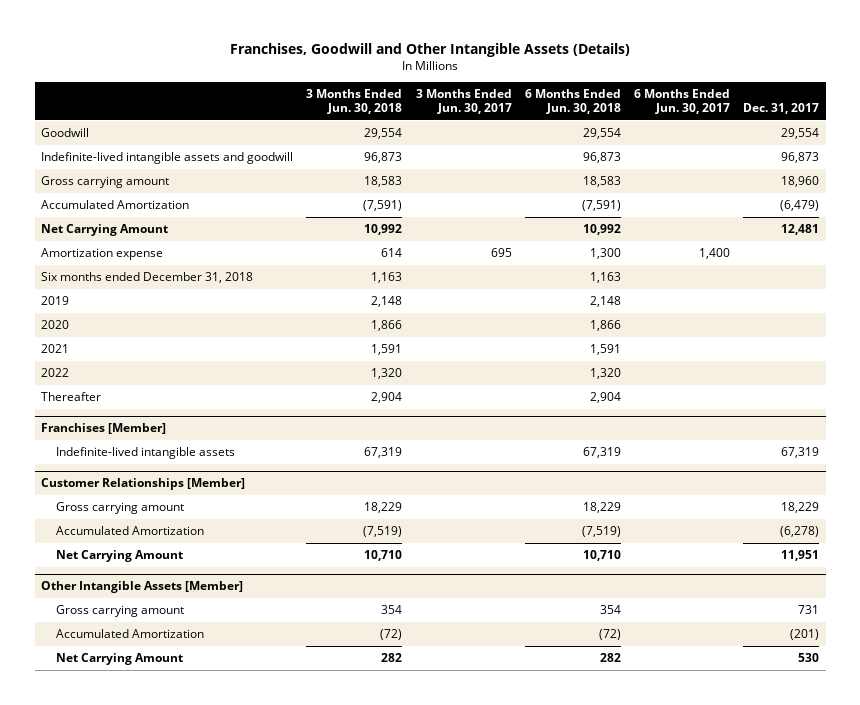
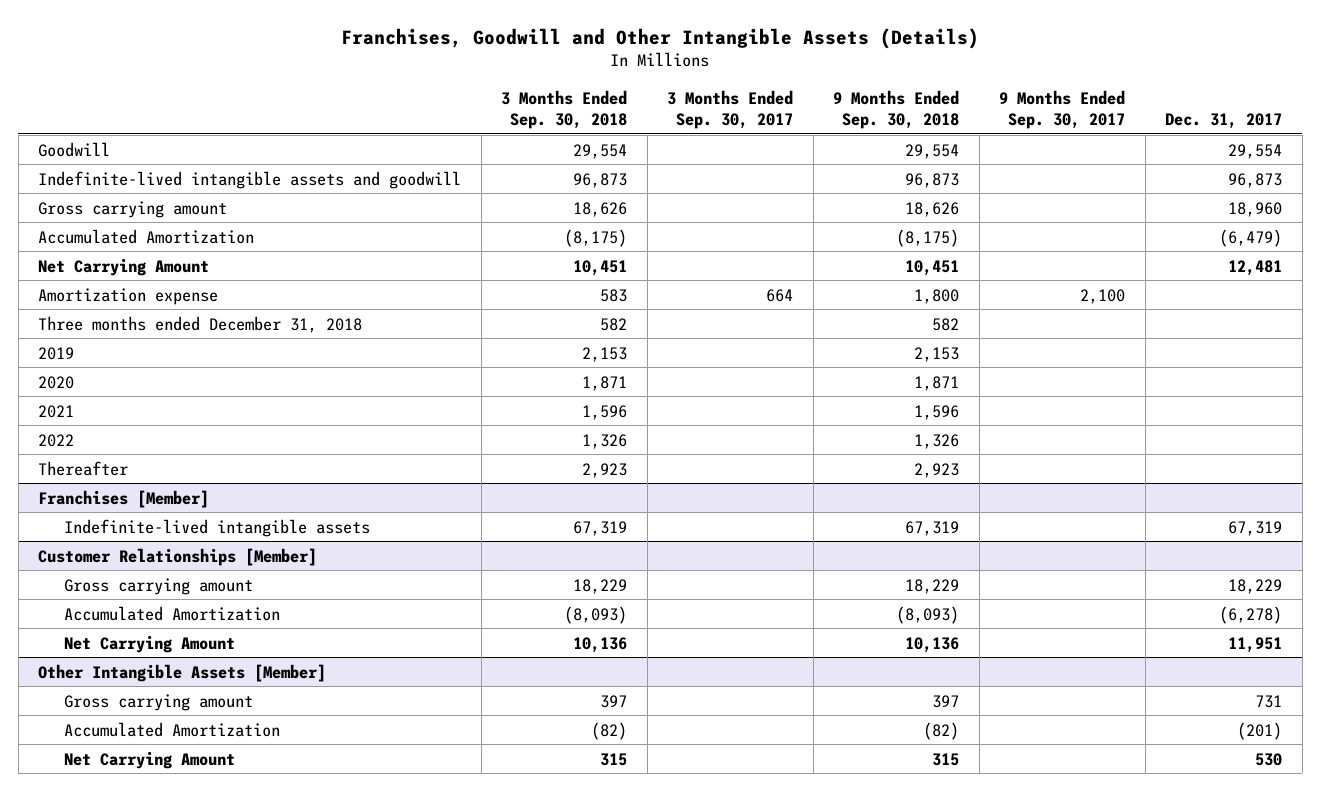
[306,89,403,115] 3 Months Ended Jun. 30, 2018 -> none
[415,89,512,115] 3 Months Ended Jun. 30, 2017 -> none
[524,89,621,115] 6 Months Ended Jun. 30, 2018 -> none
[633,89,730,115] 6 Months Ended Jun. 30, 2017 -> none
none -> [501,89,628,129] 3 Months Ended Sep. 30, 2018
none -> [667,89,794,129] 3 Months Ended Sep. 30, 2017
none -> [833,89,960,129] 9 Months Ended Sep. 30, 2018
none -> [999,89,1126,129] 9 Months Ended Sep. 30, 2017
[41,272,254,284] Six months ended December 31, 2018 -> [38,315,363,333] Three months ended December 31, 2018

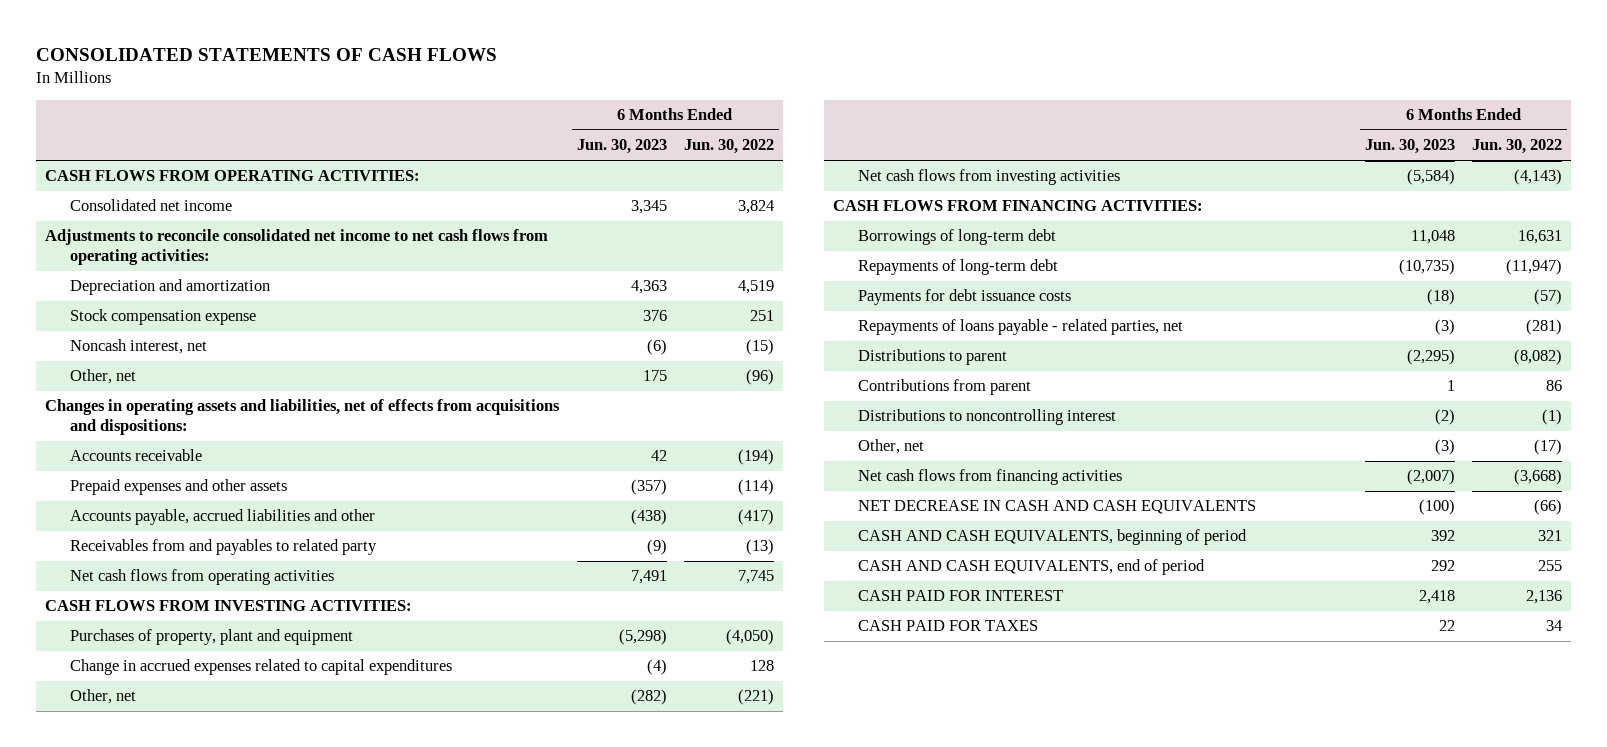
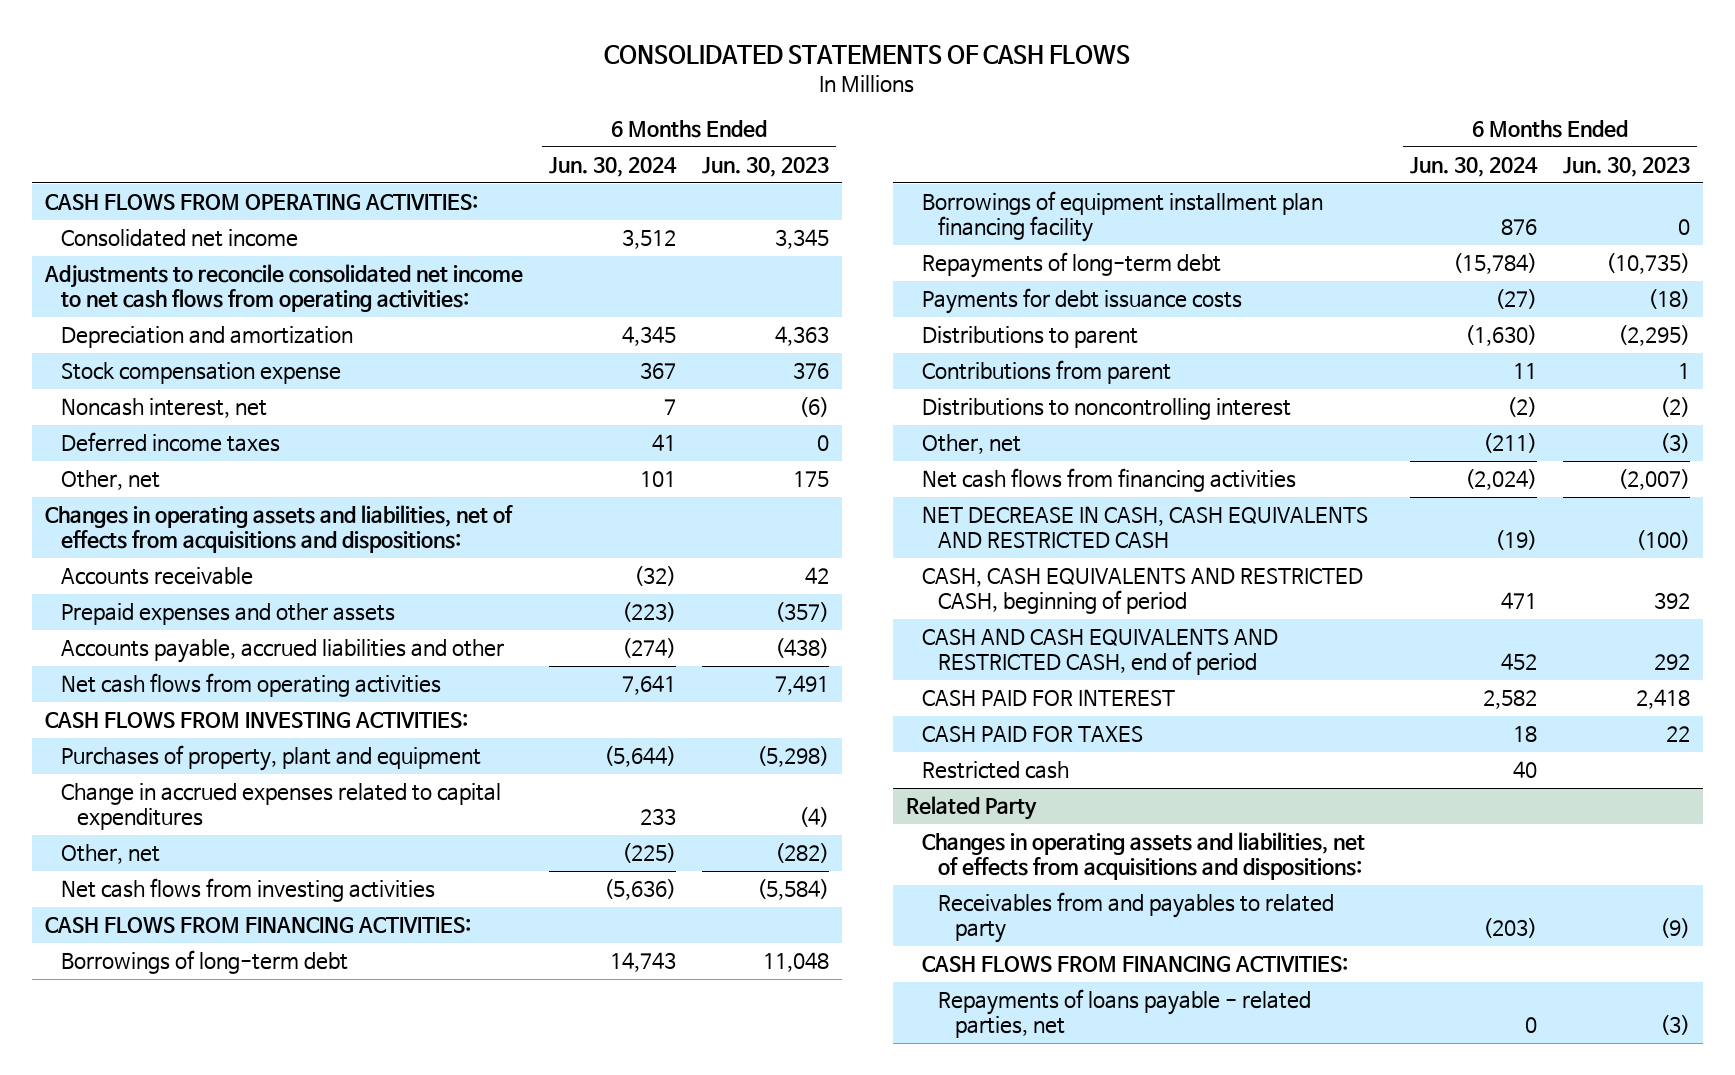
[684,139,775,155] Jun. 30, 2022 -> none
none -> [548,157,677,178] Jun. 30, 2024
none -> [61,432,281,453] Deferred income taxes
[69,539,377,556] Receivables from and payables to related party -> none
none -> [922,191,1324,243] Borrowings of equipment installment plan financing facility
[857,319,1183,336] Repayments of loans payable - related parties, net -> none
[857,500,1256,515] NET DECREASE IN CASH AND CASH EQUIVALENTS -> [922,506,1369,549] NET DECREASE IN CASH, CASH EQUIVALENTS AND RESTRICTED CASH
[857,529,1247,546] CASH AND CASH EQUIVALENTS, beginning of period -> [922,567,1364,615] CASH, CASH EQUIVALENTS AND RESTRICTED CASH, beginning of period
[857,559,1205,576] CASH AND CASH EQUIVALENTS, end of period -> [922,628,1279,676] CASH AND CASH EQUIVALENTS AND RESTRICTED CASH, end of period
none -> [922,761,1070,780] Restricted cash
none -> [905,796,1037,821] Related Party
none -> [922,832,1366,881] Changes in operating assets and liabilities, net of effects from acquisitions and dispositions:
none -> [938,892,1335,944] Receivables from and payables to related party
none -> [922,956,1349,973] CASH FLOWS FROM FINANCING ACTIVITIES:
none -> [938,989,1312,1039] Repayments of loans payable - related parties, net

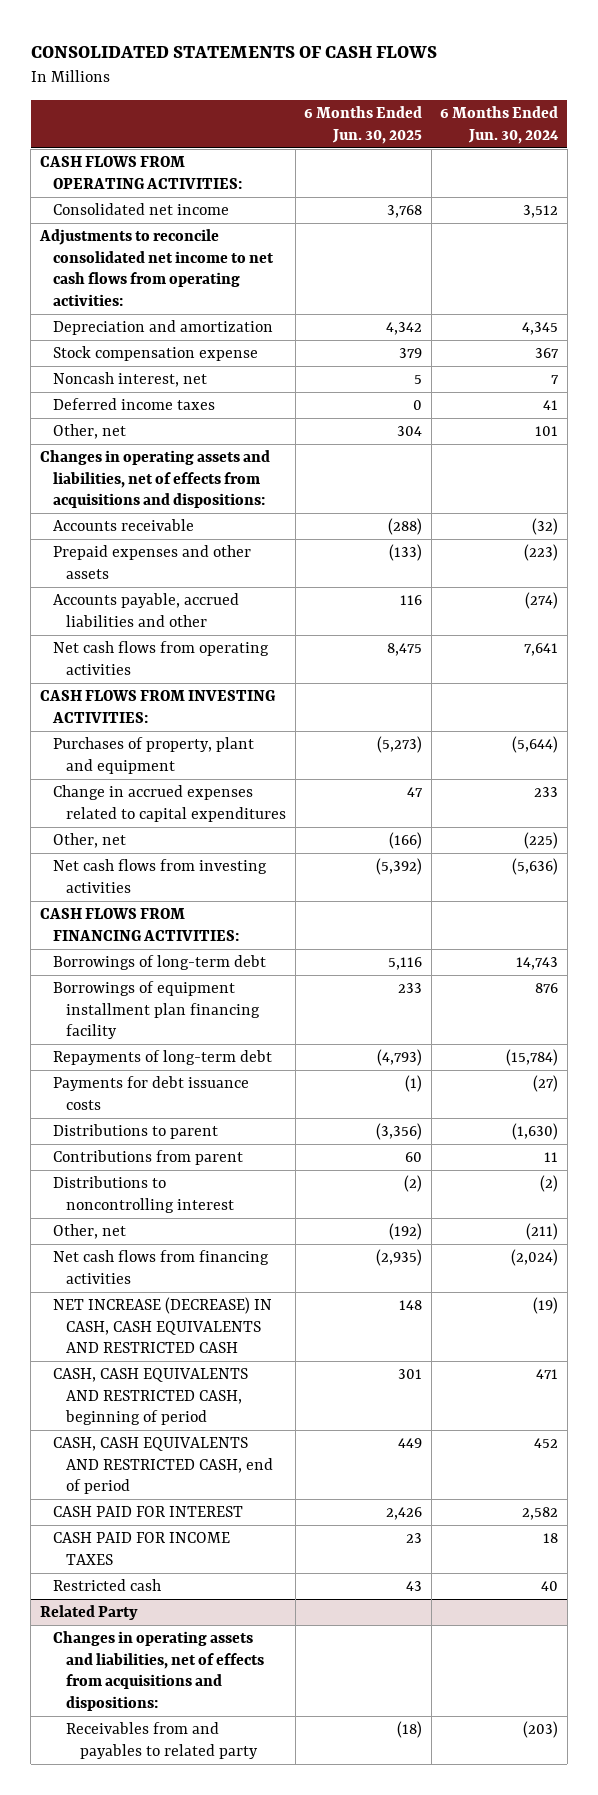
[702,157,830,178] Jun. 30, 2023 -> none
none -> [304,106,423,144] 6 Months Ended Jun. 30, 2025
[922,506,1369,549] NET DECREASE IN CASH, CASH EQUIVALENTS AND RESTRICTED CASH -> [52,1297,272,1354] NET INCREASE (DECREASE) IN CASH, CASH EQUIVALENTS AND RESTRICTED CASH
[922,628,1279,676] CASH AND CASH EQUIVALENTS AND RESTRICTED CASH, end of period -> [52,1437,274,1495] CASH, CASH EQUIVALENTS AND RESTRICTED CASH, end of period
[922,726,1144,743] CASH PAID FOR TAXES -> [52,1532,230,1565] CASH PAID FOR INCOME TAXES
[922,956,1349,973] CASH FLOWS FROM FINANCING ACTIVITIES: -> none
[938,989,1312,1039] Repayments of loans payable - related parties, net -> none

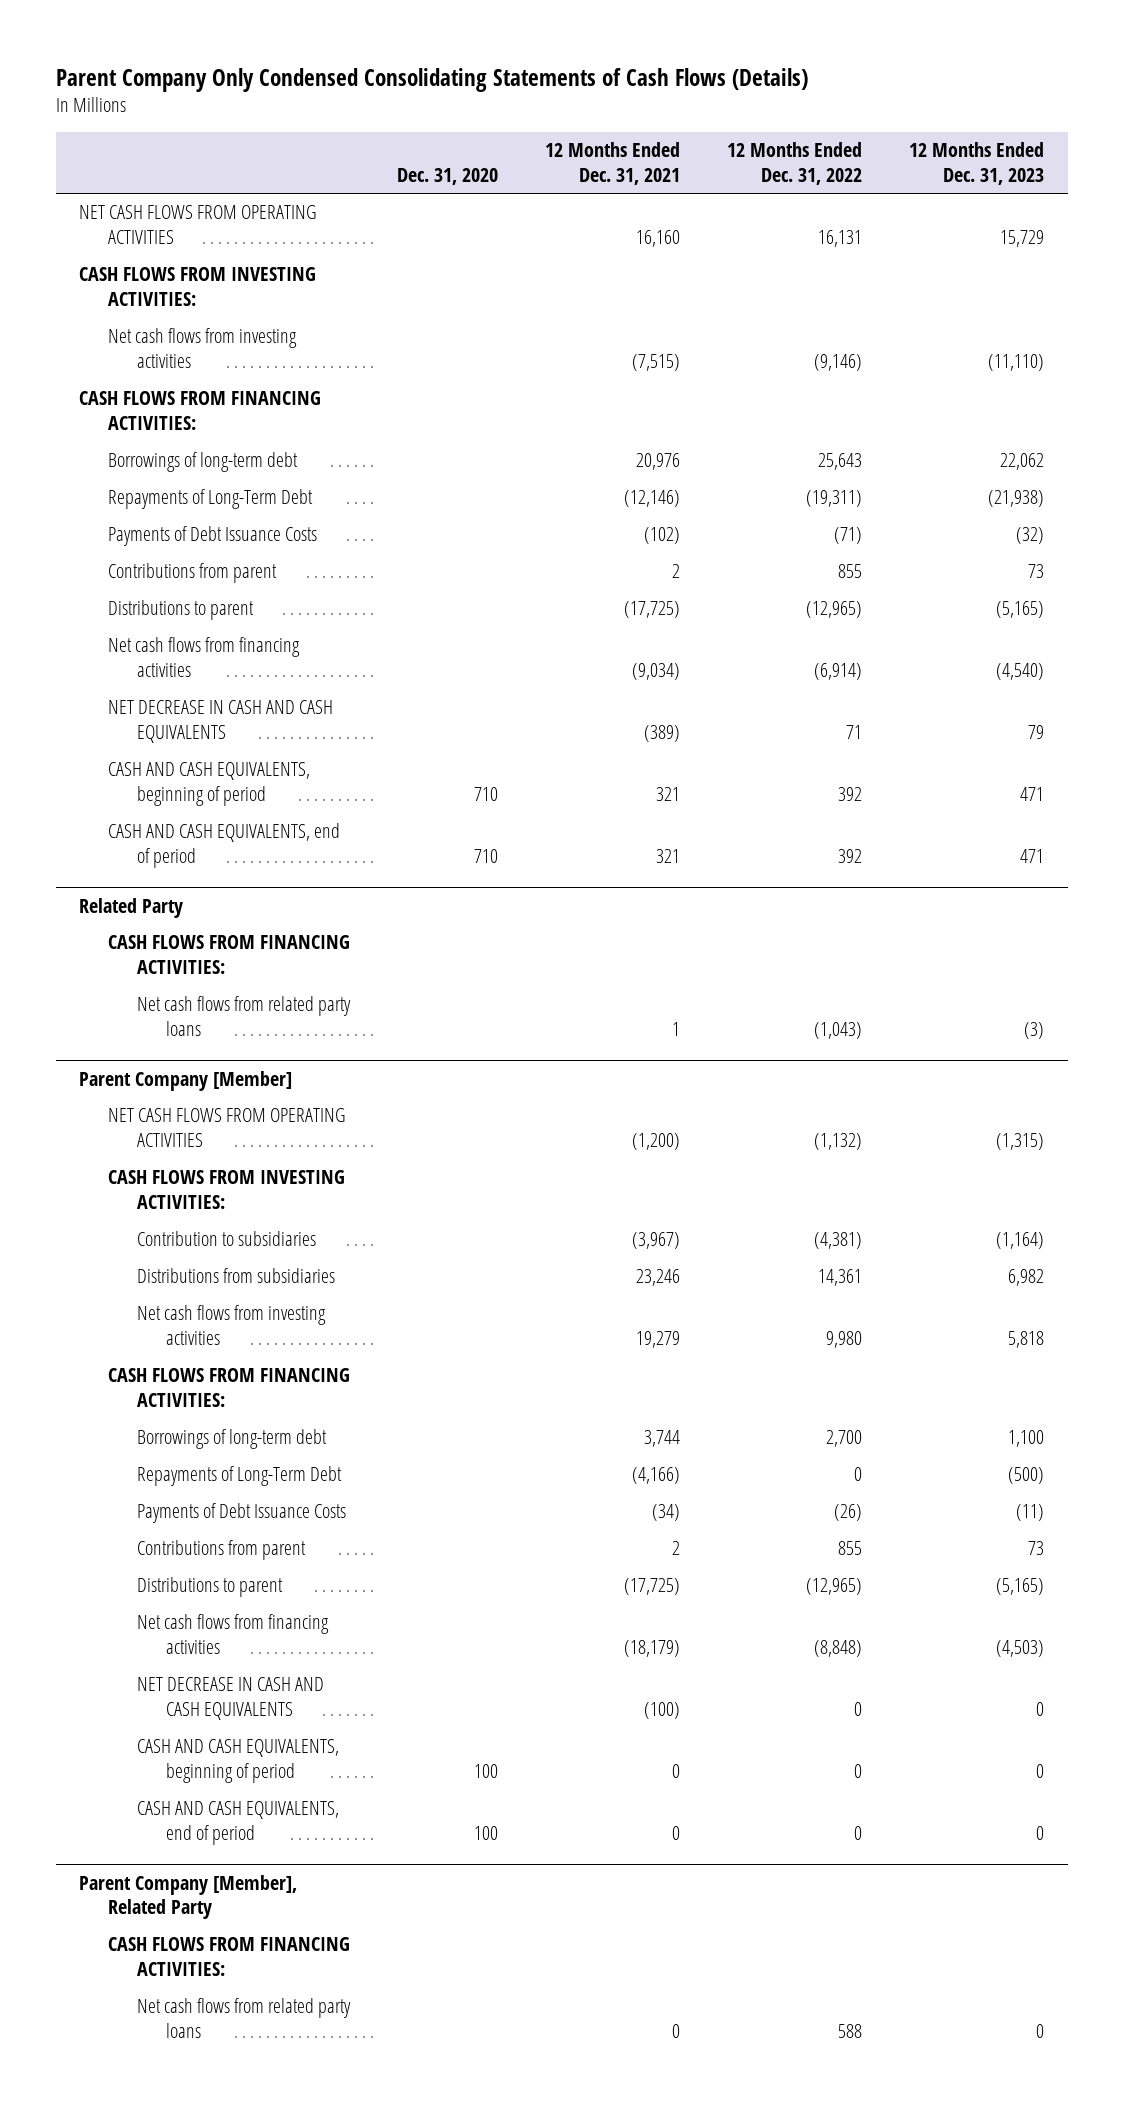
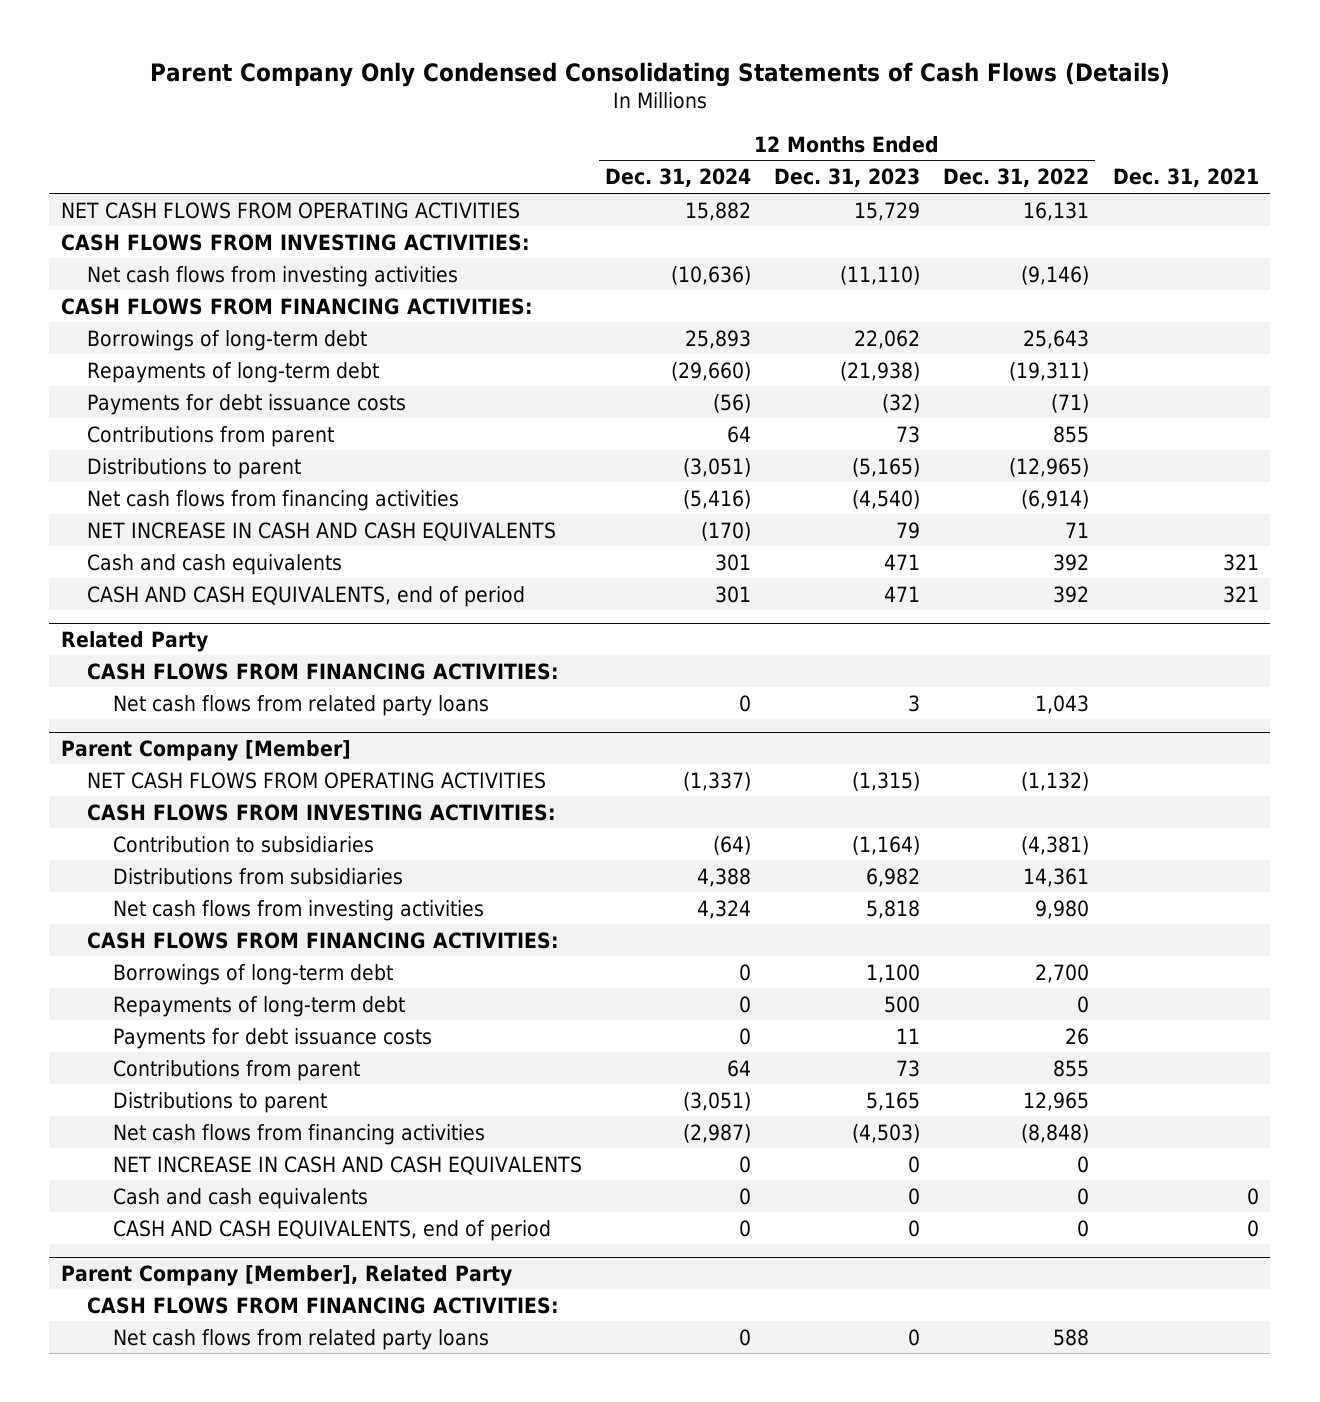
[397,167,499,185] Dec. 31, 2020 -> none
[545,142,681,185] 12 Months Ended Dec. 31, 2021 -> none
none -> [604,168,751,188] Dec. 31, 2024
none -> [1112,168,1259,188] Dec. 31, 2021
[108,489,314,510] Repayments of Long-Term Debt -> [86,361,379,383] Repayments of long-term debt
[108,526,318,547] Payments of Debt Issuance Costs -> [86,393,406,415] Payments for debt issuance costs
[108,700,334,744] NET DECREASE IN CASH AND CASH EQUIVALENTS -> [86,521,556,541] NET INCREASE IN CASH AND CASH EQUIVALENTS
[108,762,311,807] CASH AND CASH EQUIVALENTS, beginning of period -> [86,553,342,575] Cash and cash equivalents
[814,1022,863,1040] (1,043) -> [1035,694,1090,714] 1,043
[1024,1022,1045,1040] (3) -> [908,694,921,712] 3
[137,1466,343,1487] Repayments of Long-Term Debt -> [112,995,405,1017] Repayments of long-term debt
[1008,1467,1045,1485] (500) -> [884,995,921,1013] 500
[137,1503,347,1524] Payments of Debt Issuance Costs -> [112,1027,432,1049] Payments for debt issuance costs
[834,1504,863,1522] (26) -> [1065,1027,1090,1045] 26
[1016,1504,1045,1522] (11) -> [896,1027,921,1044] 11
[806,1578,863,1596] (12,965) -> [1023,1091,1090,1111] 12,965
[996,1578,1045,1596] (5,165) -> [866,1091,921,1111] 5,165
[137,1677,325,1721] NET DECREASE IN CASH AND CASH EQUIVALENTS -> [112,1155,582,1175] NET INCREASE IN CASH AND CASH EQUIVALENTS
[137,1739,340,1784] CASH AND CASH EQUIVALENTS, beginning of period -> [112,1187,368,1209] Cash and cash equivalents

